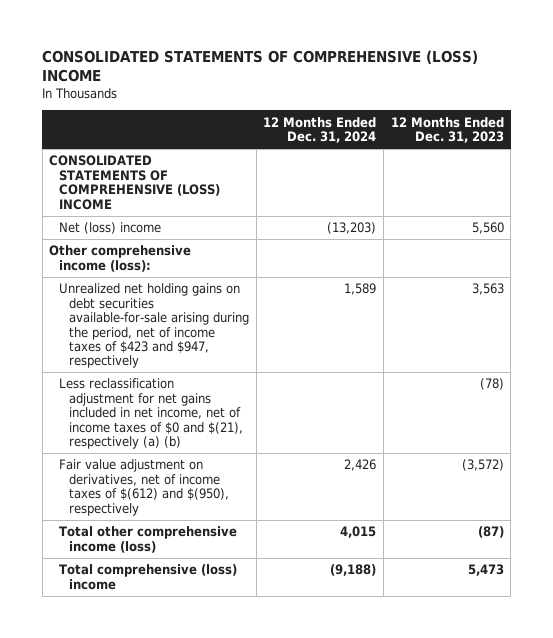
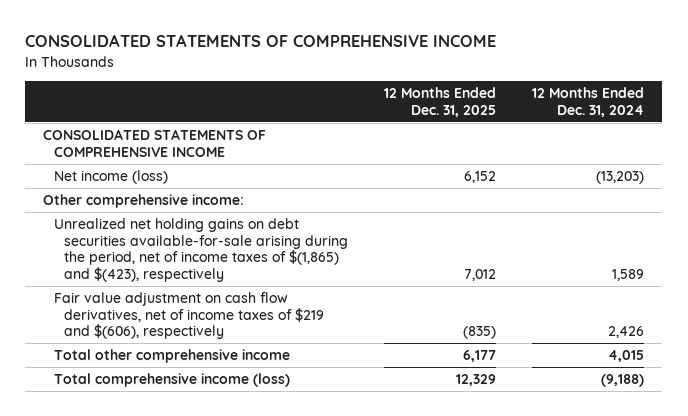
[42,49,479,83] CONSOLIDATED STATEMENTS OF COMPREHENSIVE (LOSS) INCOME -> [25,34,497,48] CONSOLIDATED STATEMENTS OF COMPREHENSIVE INCOME
[390,116,504,144] 12 Months Ended Dec. 31, 2023 -> none
none -> [384,86,497,117] 12 Months Ended Dec. 31, 2025
[59,378,244,449] Less reclassification adjustment for net gains included in net income, net of income taxes of $0 and $(21), respectively (a) (b) -> none
[49,155,221,210] CONSOLIDATED STATEMENTS OF COMPREHENSIVE (LOSS) INCOME -> [43,129,267,157] CONSOLIDATED STATEMENTS OF COMPREHENSIVE INCOME
[59,222,162,235] Net (loss) income -> [53,170,168,185] Net income (loss)
[49,245,192,272] Other comprehensive income (loss): -> [43,194,245,209] Other comprehensive income:
[59,283,250,369] Unrealized net holding gains on debt securities available-for-sale arising during the period, net of income taxes of $423 and $947, respectively -> [53,218,349,283] Unrealized net holding gains on debt securities available-for-sale arising during the period, net of income taxes of $(1,865) and $(423), respectively
[59,459,230,516] Fair value adjustment on derivatives, net of income taxes of $(612) and $(950), respectively -> [53,292,325,340] Fair value adjustment on cash flow derivatives, net of income taxes of $219 and $(606), respectively
[59,526,238,553] Total other comprehensive income (loss) -> [53,349,290,364] Total other comprehensive income
[59,564,238,590] Total comprehensive (loss) income -> [53,373,290,388] Total comprehensive income (loss)

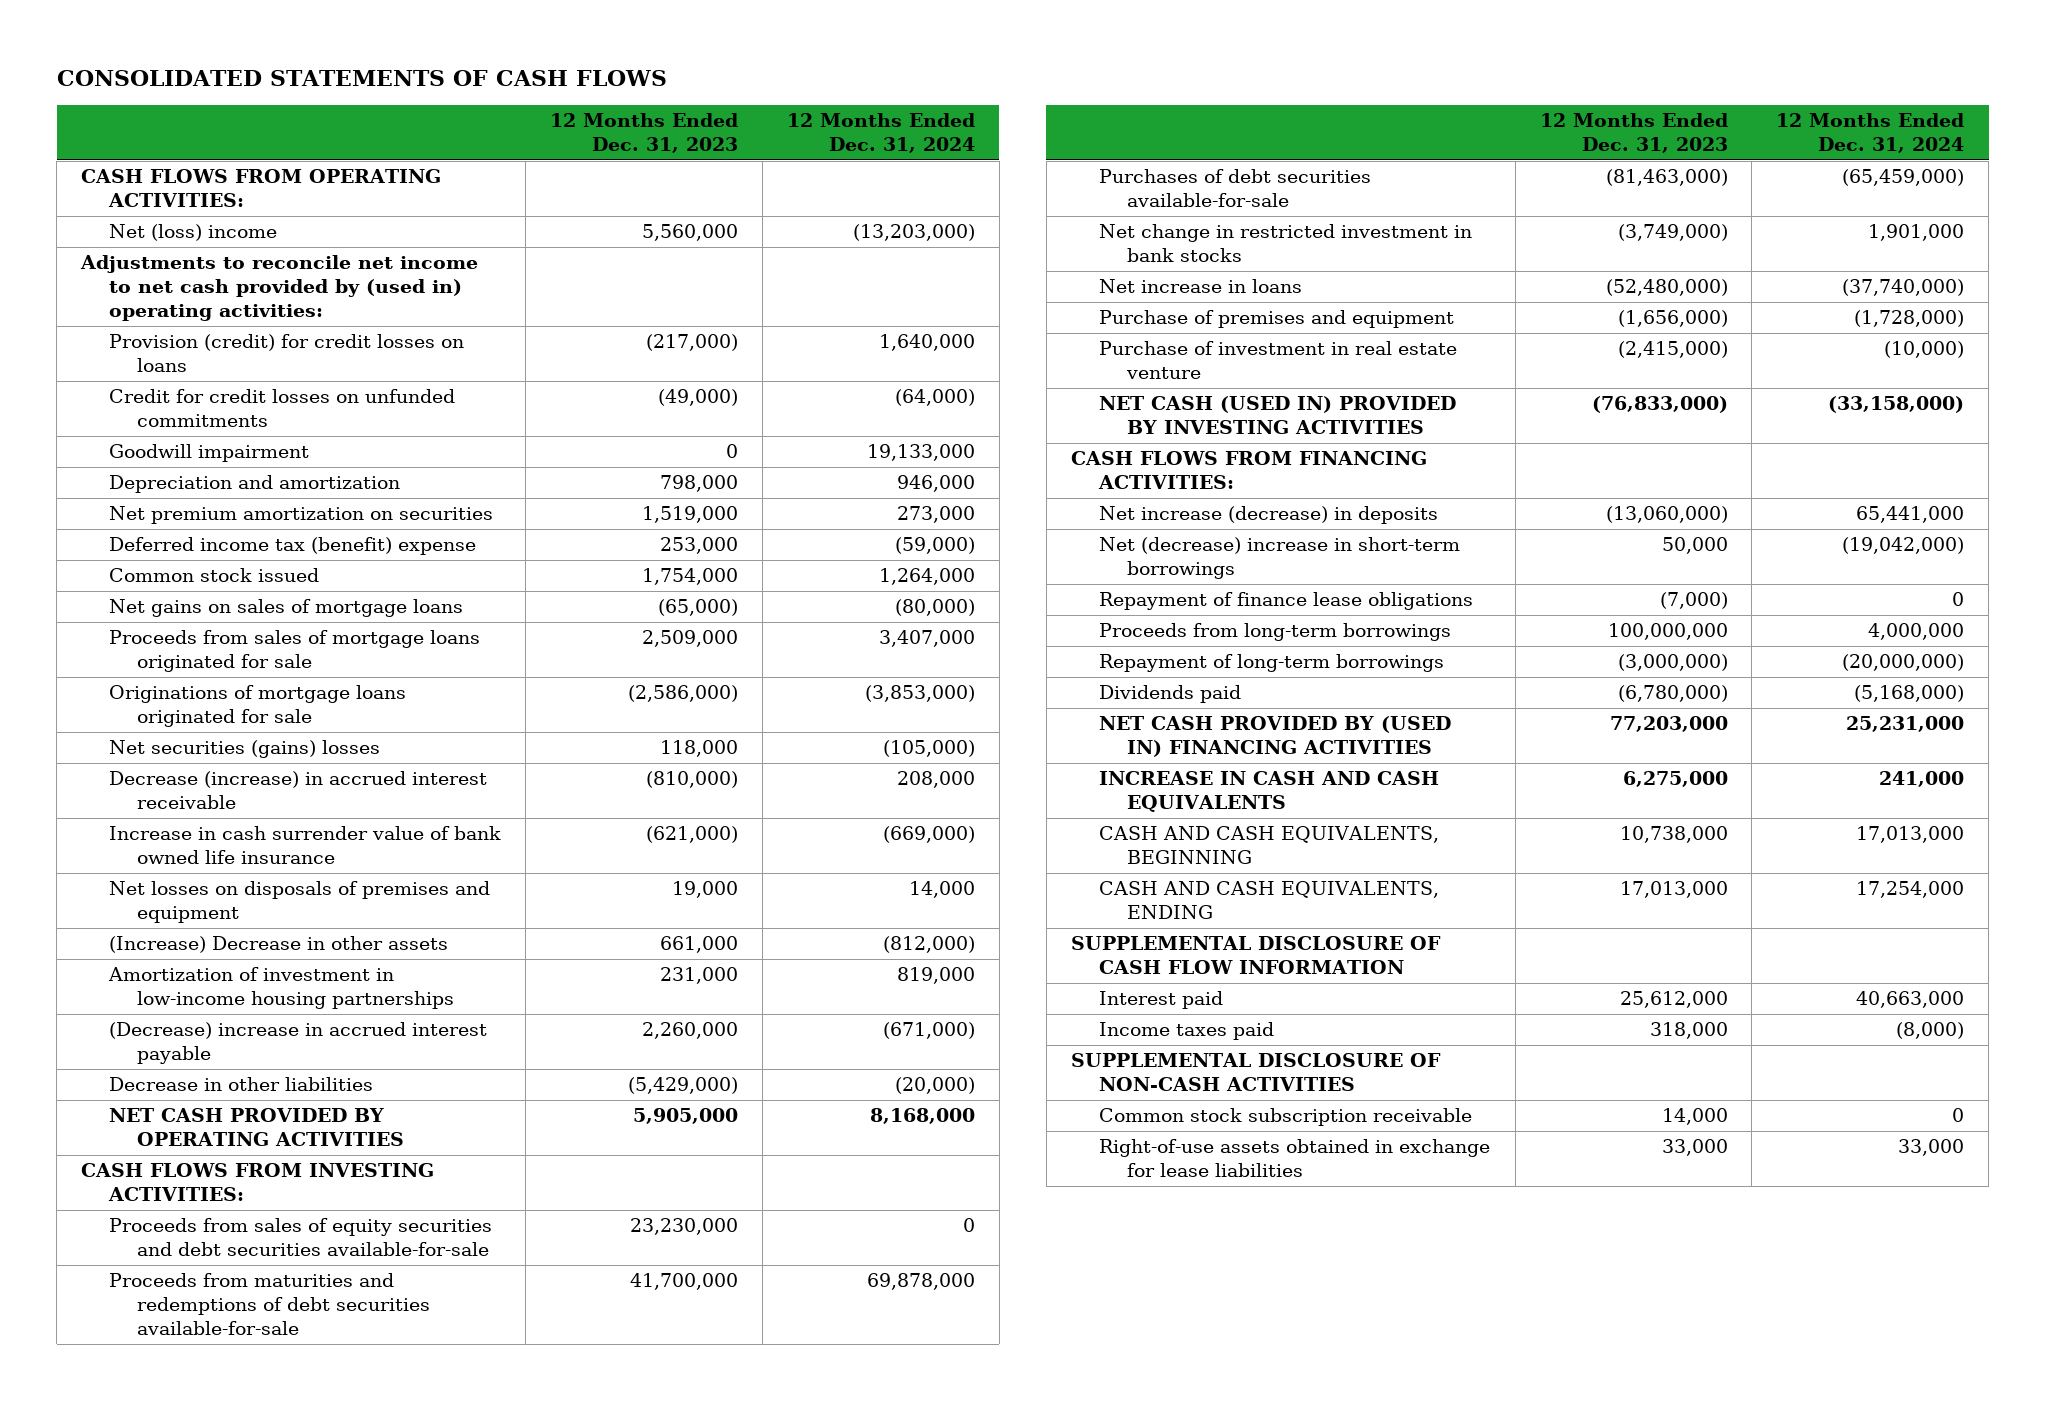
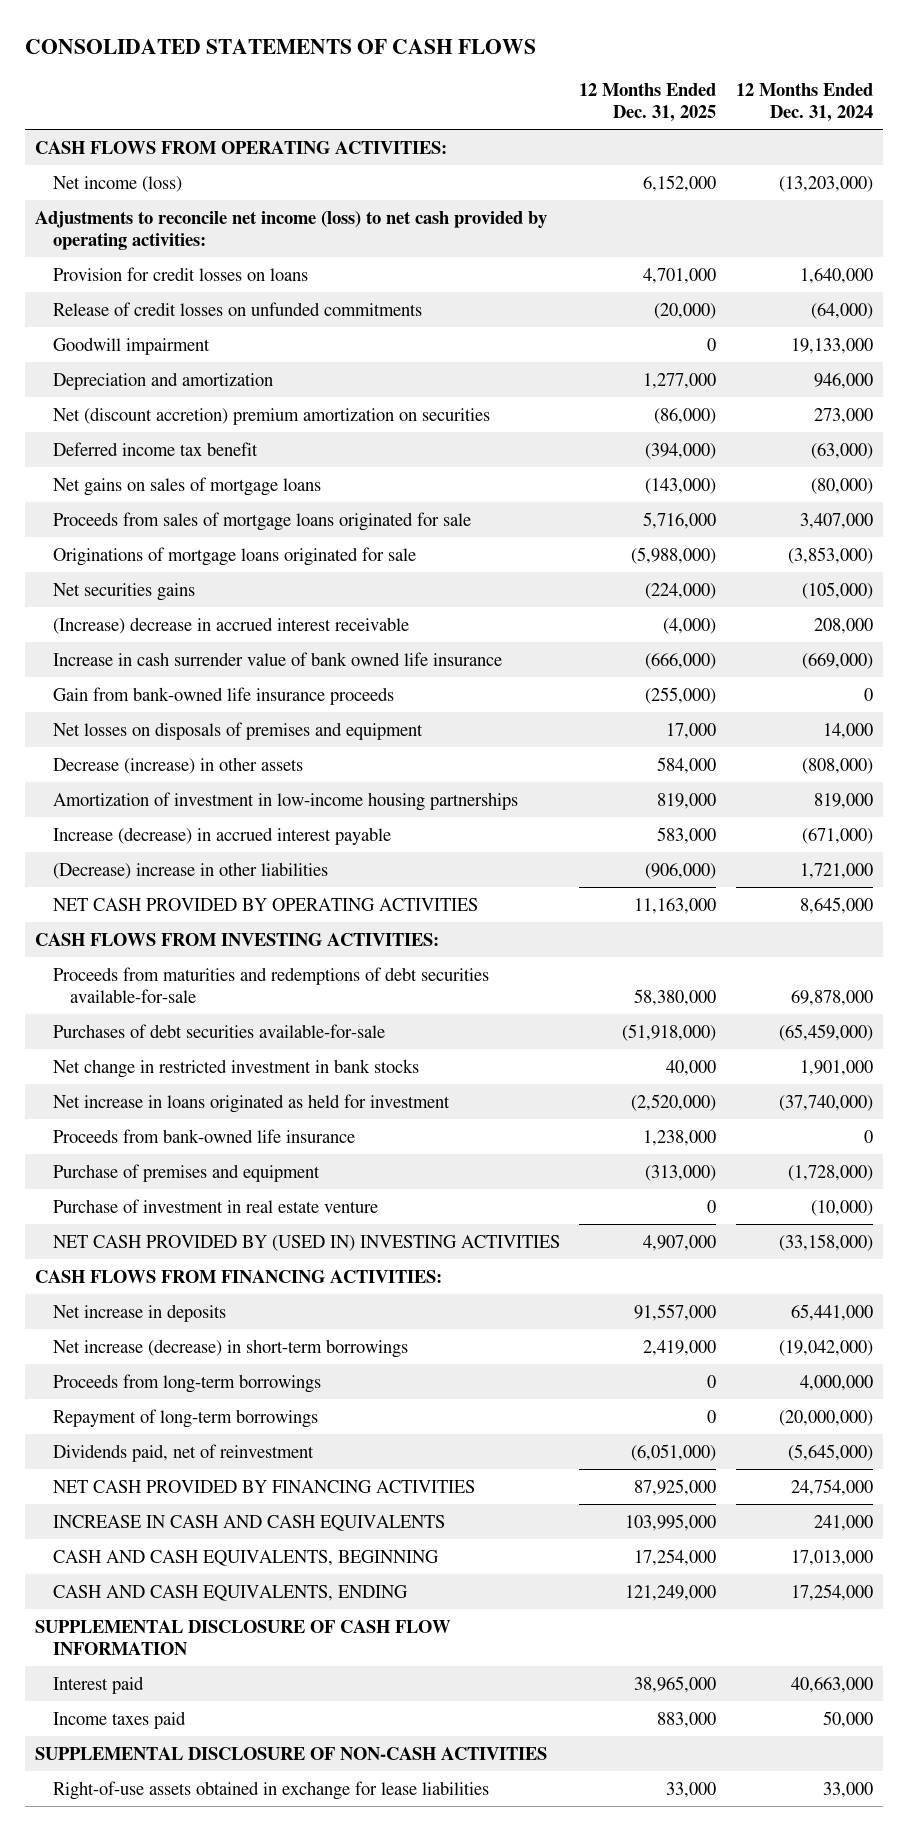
[549,113,738,154] 12 Months Ended Dec. 31, 2023 -> none
none -> [579,82,717,122] 12 Months Ended Dec. 31, 2025
[109,224,278,242] Net (loss) income -> [52,175,182,192] Net income (loss)
[80,255,479,322] Adjustments to reconcile net income to net cash provided by (used in) operating activities: -> [34,210,547,250] Adjustments to reconcile net income (loss) to net cash provided by operating activities:
[109,334,465,373] Provision (credit) for credit losses on loans -> [52,266,308,281] Provision for credit losses on loans
[109,389,456,428] Credit for credit losses on unfunded commitments -> [52,301,422,316] Release of credit losses on unfunded commitments
[109,568,320,583] Common stock issued -> none
[109,506,494,525] Net premium amortization on securities -> [52,406,490,425] Net (discount accretion) premium amortization on securities
[109,537,477,556] Deferred income tax (benefit) expense -> [52,441,258,456] Deferred income tax benefit
[894,537,975,555] (59,000) -> [811,442,874,459] (63,000)
[109,740,381,759] Net securities (gains) losses -> [52,582,195,601] Net securities gains
[109,771,488,810] Decrease (increase) in accrued interest receivable -> [52,616,409,634] (Increase) decrease in accrued interest receivable
none -> [52,686,394,705] Gain from bank-owned life insurance proceeds
[109,936,449,954] (Increase) Decrease in other assets -> [52,756,303,774] Decrease (increase) in other assets
[882,936,975,954] (812,000) -> [802,757,874,774] (808,000)
[109,1022,488,1065] (Decrease) increase in accrued interest payable -> [52,826,391,845] Increase (decrease) in accrued interest payable
[109,1077,374,1092] Decrease in other liabilities -> [52,861,328,879] (Decrease) increase in other liabilities
[894,1077,975,1095] (20,000) -> [800,862,874,879] 1,721,000
[869,1108,975,1125] 8,168,000 -> [800,896,874,914] 8,645,000
[109,1218,493,1257] Proceeds from sales of equity securities and debt securities available-for-sale -> none
[1098,279,1302,294] Net increase in loans -> [52,1093,450,1113] Net increase in loans originated as held for investment
none -> [52,1128,355,1143] Proceeds from bank-owned life insurance
[1098,396,1456,435] NET CASH (USED IN) PROVIDED BY INVESTING ACTIVITIES -> [52,1234,560,1251] NET CASH PROVIDED BY (USED IN) INVESTING ACTIVITIES
[1098,592,1473,611] Repayment of finance lease obligations -> none
[1098,506,1438,525] Net increase (decrease) in deposits -> [52,1303,226,1322] Net increase in deposits
[1098,537,1460,580] Net (decrease) increase in short-term borrowings -> [52,1338,408,1358] Net increase (decrease) in short-term borrowings
[1098,685,1241,704] Dividends paid -> none
none -> [52,1443,314,1462] Dividends paid, net of reinvestment
[1098,716,1451,758] NET CASH PROVIDED BY (USED IN) FINANCING ACTIVITIES -> [52,1479,475,1493] NET CASH PROVIDED BY FINANCING ACTIVITIES
[1846,716,1965,733] 25,231,000 -> [791,1478,874,1496] 24,754,000
[1896,1022,1965,1040] (8,000) -> [823,1710,874,1728] 50,000
[1098,1108,1472,1127] Common stock subscription receivable -> none

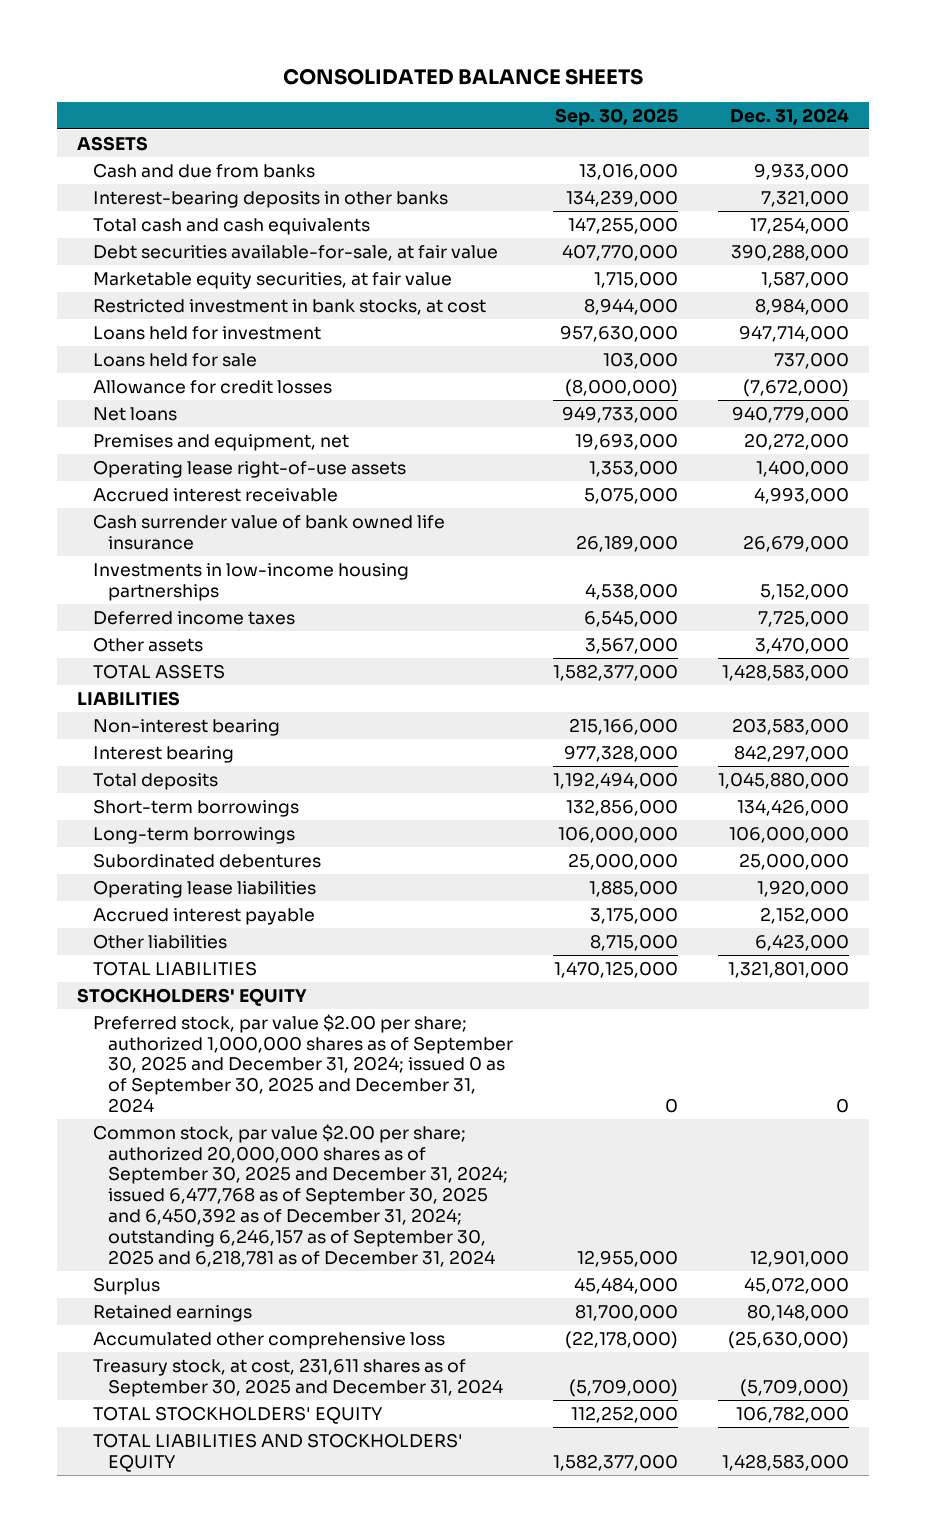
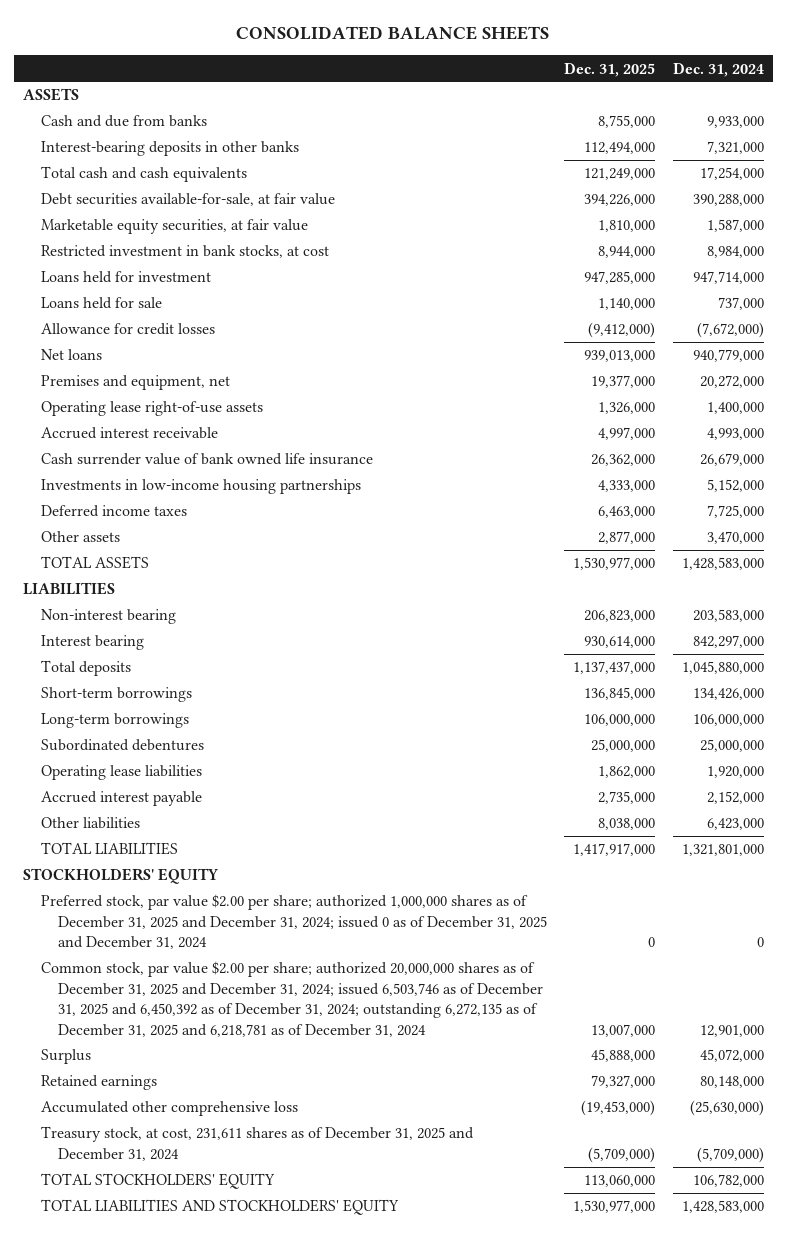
[555,107,679,126] Sep. 30, 2025 -> none
none -> [564,61,656,77] Dec. 31, 2025
[92,1013,513,1114] Preferred stock, par value $2.00 per share; authorized 1,000,000 shares as of September 30, 2025 and December 31, 2024; issued 0 as of September 30, 2025 and December 31, 2024 -> [40,894,548,950] Preferred stock, par value $2.00 per share; authorized 1,000,000 shares as of December 31, 2025 and December 31, 2024; issued 0 as of December 31, 2025 and December 31, 2024
[92,1123,508,1267] Common stock, par value $2.00 per share; authorized 20,000,000 shares as of September 30, 2025 and December 31, 2024; issued 6,477,768 as of September 30, 2025 and 6,450,392 as of December 31, 2024; outstanding 6,246,157 as of September 30, 2025 and 6,218,781 as of December 31, 2024 -> [40,961,544,1037] Common stock, par value $2.00 per share; authorized 20,000,000 shares as of December 31, 2025 and December 31, 2024; issued 6,503,746 as of December 31, 2025 and 6,450,392 as of December 31, 2024; outstanding 6,272,135 as of December 31, 2025 and 6,218,781 as of December 31, 2024
[92,1357,503,1397] Treasury stock, at cost, 231,611 shares as of September 30, 2025 and December 31, 2024 -> [40,1126,474,1161] Treasury stock, at cost, 231,611 shares as of December 31, 2025 and December 31, 2024

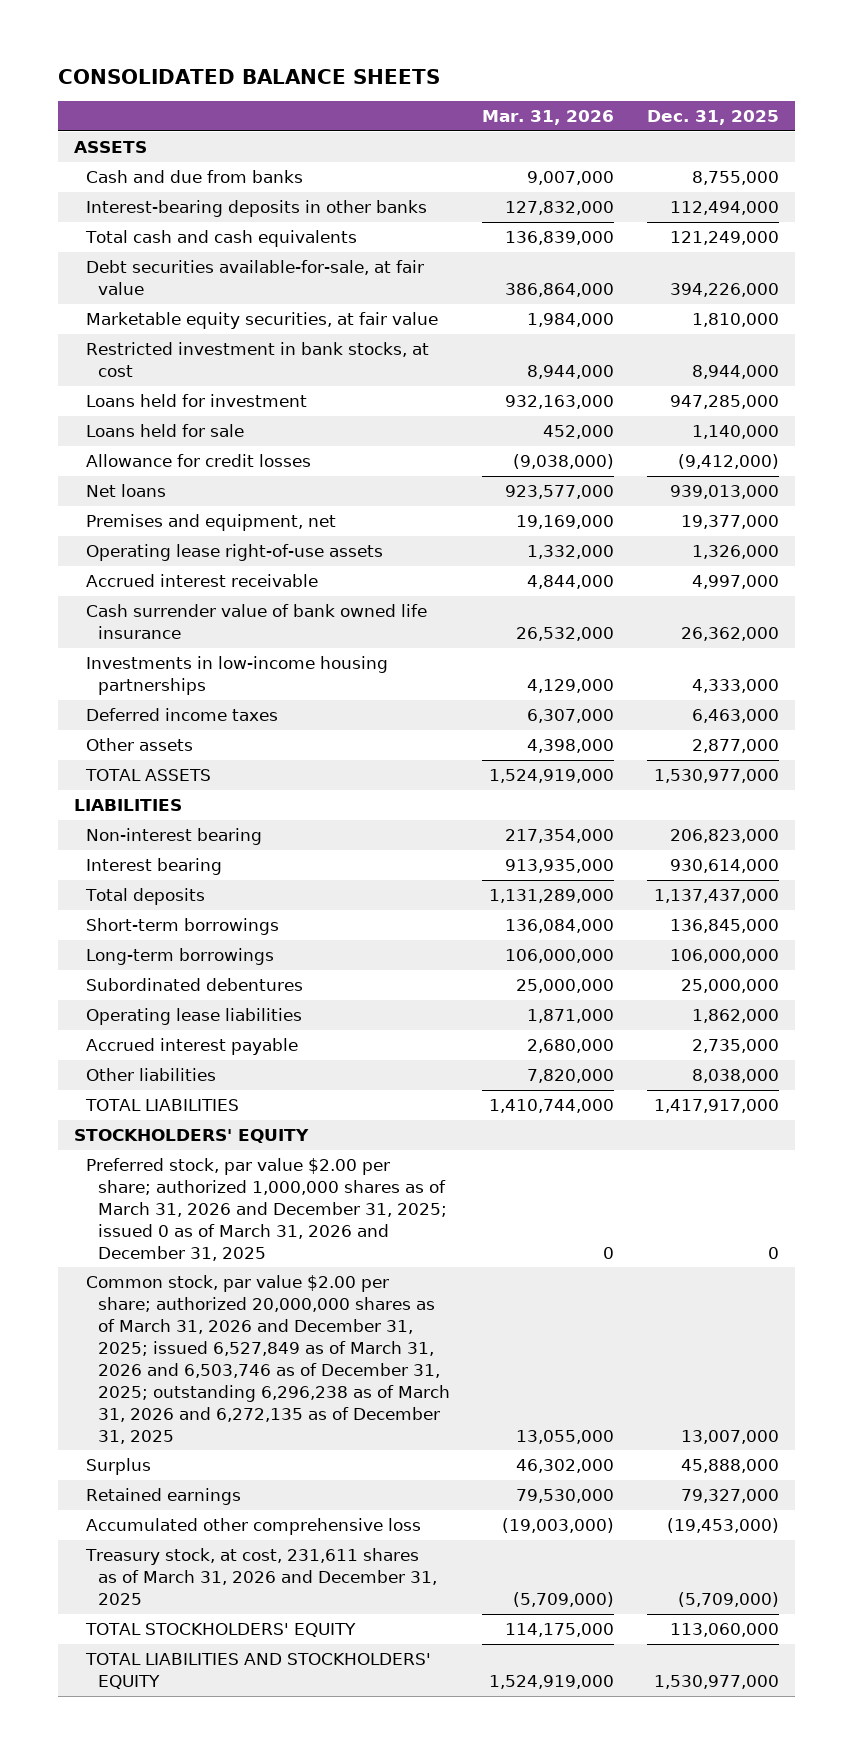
[672,61,764,77] Dec. 31, 2024 -> none
none -> [482,109,615,125] Mar. 31, 2026
[40,894,548,950] Preferred stock, par value $2.00 per share; authorized 1,000,000 shares as of December 31, 2025 and December 31, 2024; issued 0 as of December 31, 2025 and December 31, 2024 -> [85,1158,448,1261] Preferred stock, par value $2.00 per share; authorized 1,000,000 shares as of March 31, 2026 and December 31, 2025; issued 0 as of March 31, 2026 and December 31, 2025
[40,961,544,1037] Common stock, par value $2.00 per share; authorized 20,000,000 shares as of December 31, 2025 and December 31, 2024; issued 6,503,746 as of December 31, 2025 and 6,450,392 as of December 31, 2024; outstanding 6,272,135 as of December 31, 2025 and 6,218,781 as of December 31, 2024 -> [85,1275,451,1444] Common stock, par value $2.00 per share; authorized 20,000,000 shares as of March 31, 2026 and December 31, 2025; issued 6,527,849 as of March 31, 2026 and 6,503,746 as of December 31, 2025; outstanding 6,296,238 as of March 31, 2026 and 6,272,135 as of December 31, 2025
[40,1126,474,1161] Treasury stock, at cost, 231,611 shares as of December 31, 2025 and December 31, 2024 -> [84,1548,438,1605] Treasury stock, at cost, 231,611 shares as of March 31, 2026 and December 31, 2025

